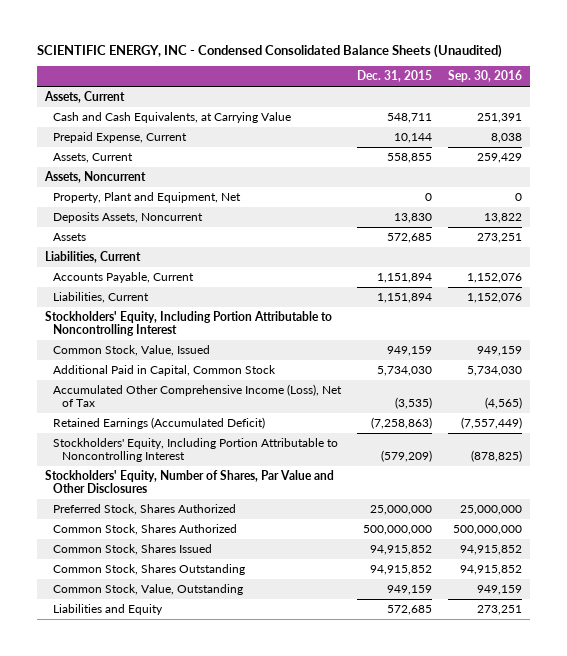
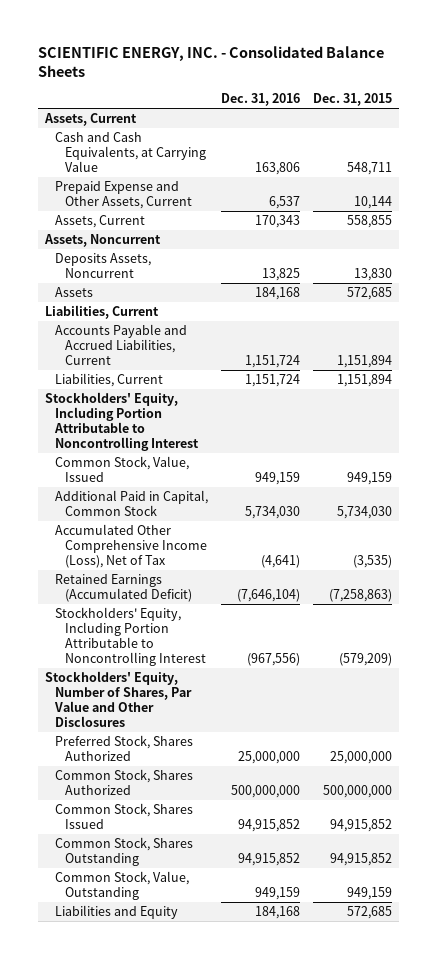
[37,43,503,58] SCIENTIFIC ENERGY, INC - Condensed Consolidated Balance Sheets (Unaudited) -> [38,45,385,77] SCIENTIFIC ENERGY, INC. - Consolidated Balance Sheets
[448,70,523,83] Sep. 30, 2016 -> none
none -> [220,93,300,107] Dec. 31, 2016
[53,132,188,144] Prepaid Expense, Current -> [54,180,192,209] Prepaid Expense and Other Assets, Current
[53,192,242,204] Property, Plant and Equipment, Net -> none
[53,272,195,284] Accounts Payable, Current -> [54,323,187,365] Accounts Payable and Accrued Liabilities, Current

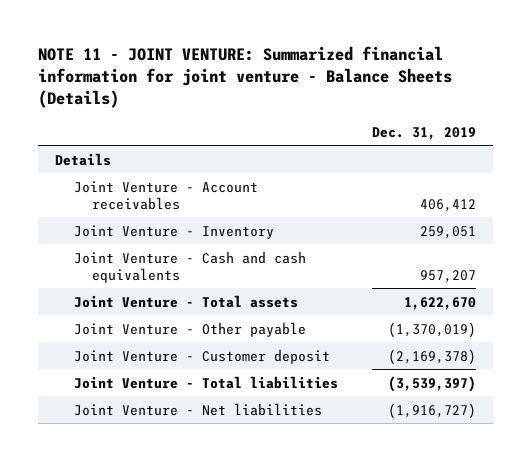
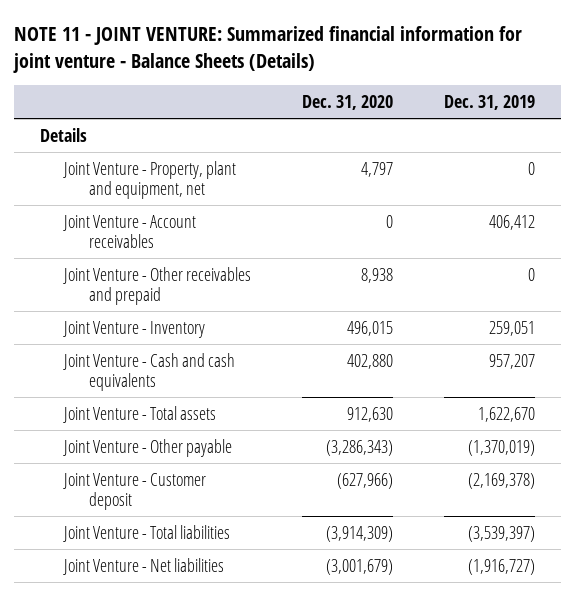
none -> [302,94,394,110] Dec. 31, 2020
none -> [63,160,237,199] Joint Venture - Property, plant and equipment, net
none -> [63,266,252,305] Joint Venture - Other receivables and prepaid

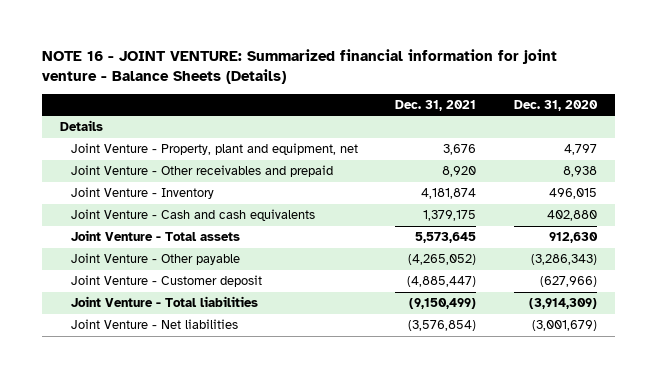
[12,25,522,73] NOTE 11 - JOINT VENTURE: Summarized financial information for joint venture - Balance Sheets (Details) -> [41,49,557,85] NOTE 16 - JOINT VENTURE: Summarized financial information for joint venture - Balance Sheets (Details)
[444,94,536,110] Dec. 31, 2019 -> none
none -> [395,99,477,111] Dec. 31, 2021
[63,214,197,248] Joint Venture - Account receivables -> none

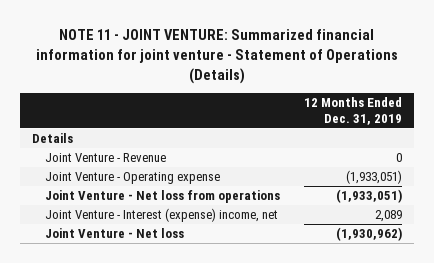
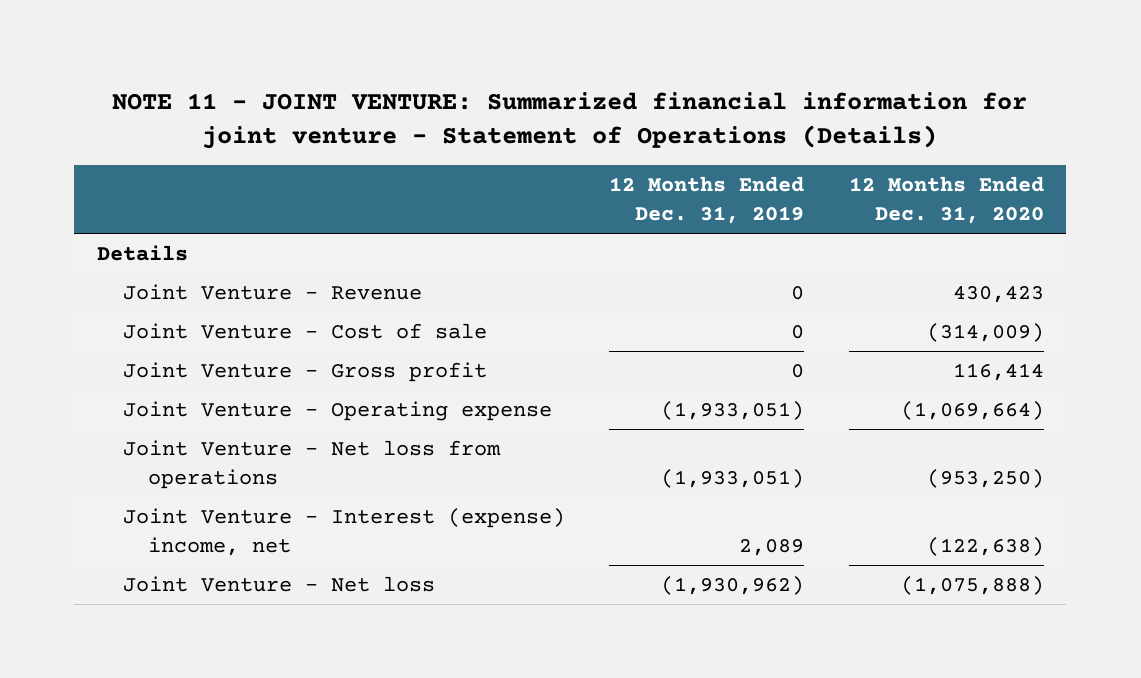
none -> [848,176,1044,224] 12 Months Ended Dec. 31, 2020
none -> [122,323,487,340] Joint Venture - Cost of sale
none -> [122,362,487,383] Joint Venture - Gross profit

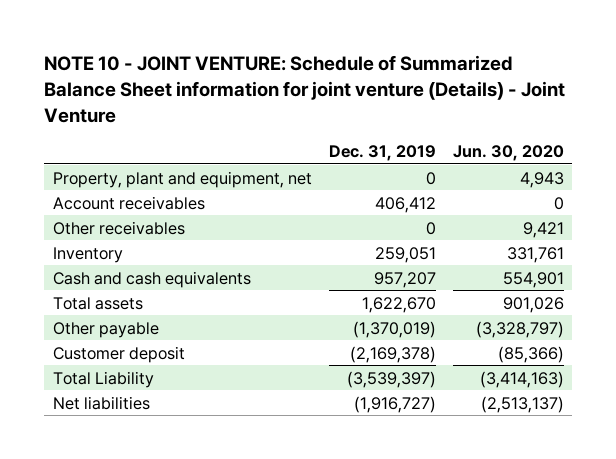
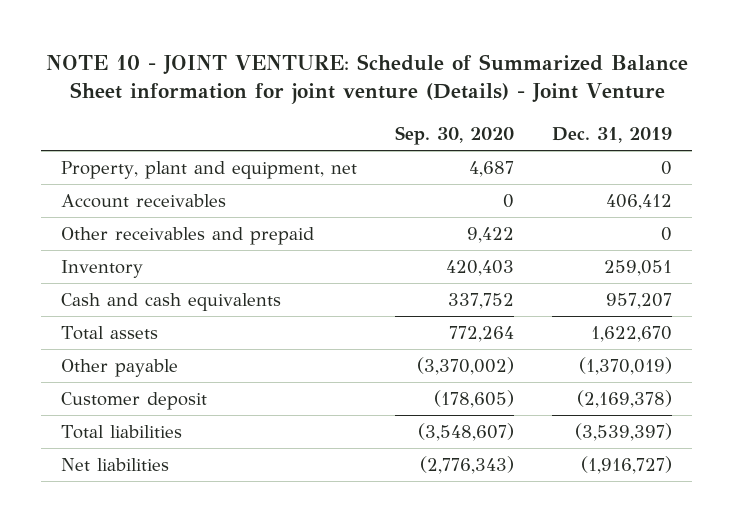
[452,145,564,162] Jun. 30, 2020 -> none
none -> [395,125,515,145] Sep. 30, 2020
[52,220,185,235] Other receivables -> [60,227,314,246] Other receivables and prepaid
[52,370,154,388] Total Liability -> [60,425,182,440] Total liabilities

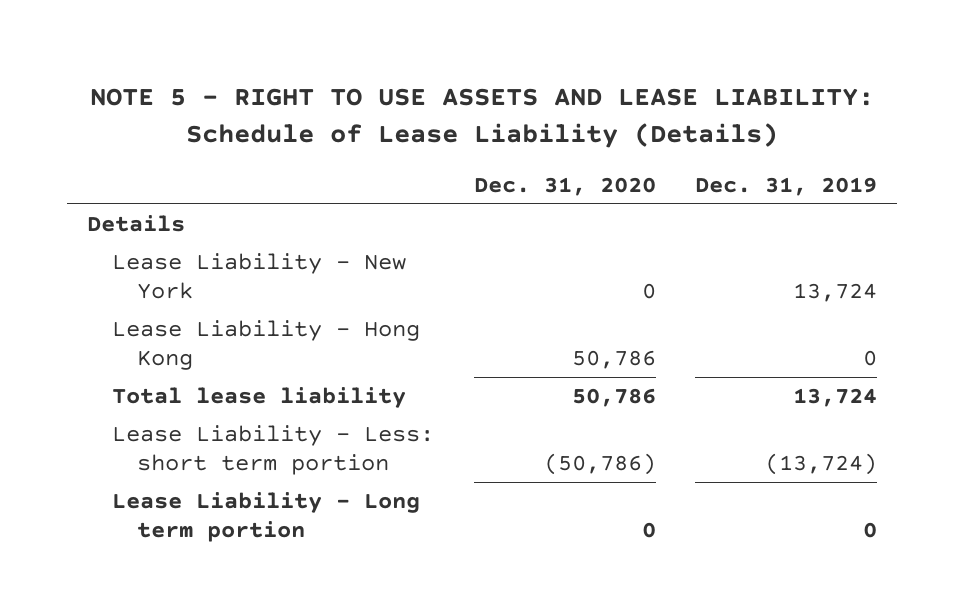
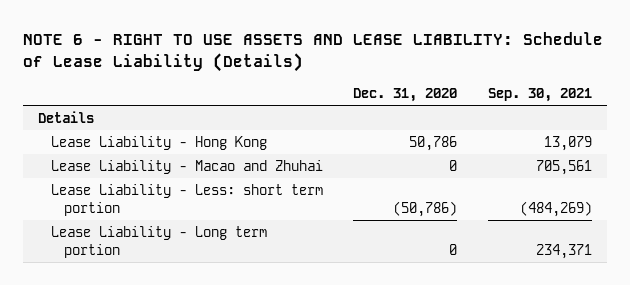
[90,87,875,148] NOTE 5 - RIGHT TO USE ASSETS AND LEASE LIABILITY: Schedule of Lease Liability (Details) -> [22,31,603,72] NOTE 6 - RIGHT TO USE ASSETS AND LEASE LIABILITY: Schedule of Lease Liability (Details)
[695,176,878,196] Dec. 31, 2019 -> none
none -> [488,87,593,102] Sep. 30, 2021
[112,253,407,299] Lease Liability - New York -> none
[112,387,407,409] Total lease liability -> none
none -> [50,160,323,175] Lease Liability - Macao and Zhuhai

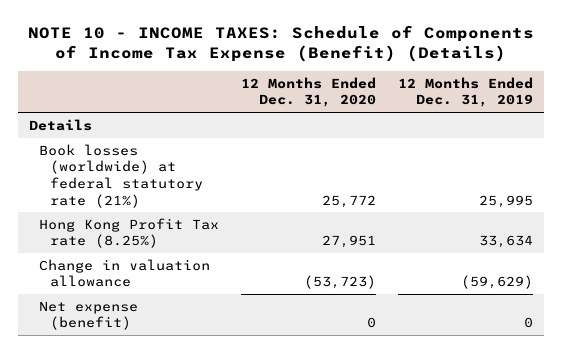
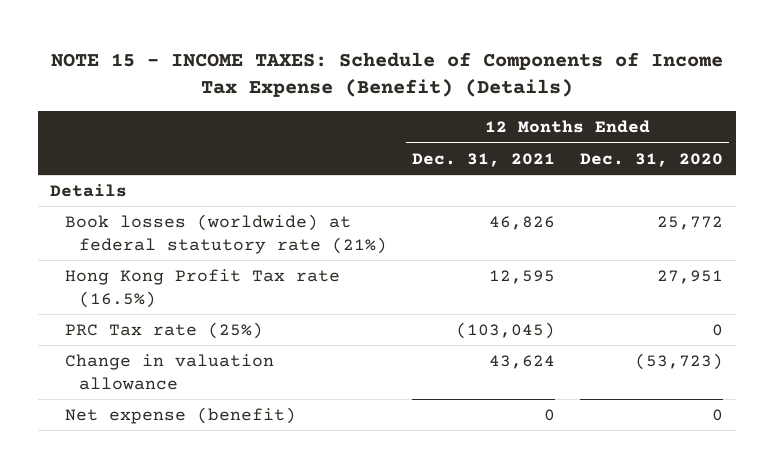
[28,25,535,63] NOTE 10 - INCOME TAXES: Schedule of Components of Income Tax Expense (Benefit) (Details) -> [50,51,723,98] NOTE 15 - INCOME TAXES: Schedule of Components of Income Tax Expense (Benefit) (Details)
[398,76,534,108] 12 Months Ended Dec. 31, 2019 -> none
none -> [411,152,555,167] Dec. 31, 2021
[39,217,220,249] Hong Kong Profit Tax rate (8.25%) -> [64,268,340,308] Hong Kong Profit Tax rate (16.5%)
none -> [64,321,263,339] PRC Tax rate (25%)

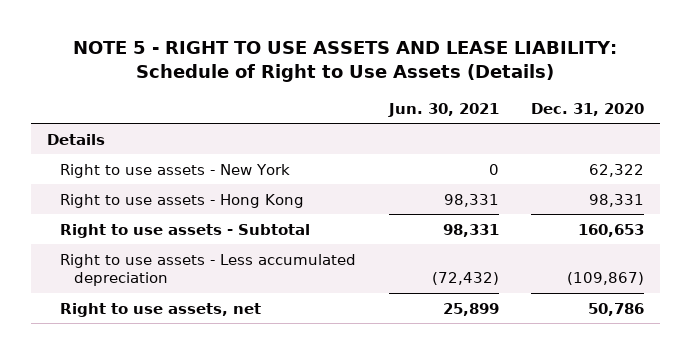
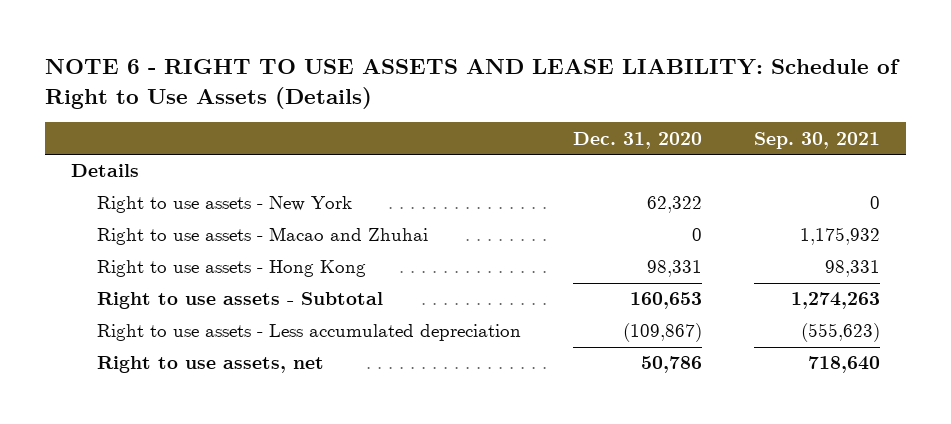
[73,41,618,82] NOTE 5 - RIGHT TO USE ASSETS AND LEASE LIABILITY: Schedule of Right to Use Assets (Details) -> [44,59,900,109] NOTE 6 - RIGHT TO USE ASSETS AND LEASE LIABILITY: Schedule of Right to Use Assets (Details)
[387,102,499,117] Jun. 30, 2021 -> none
none -> [753,131,880,149] Sep. 30, 2021
none -> [97,227,429,246] Right to use assets - Macao and Zhuhai

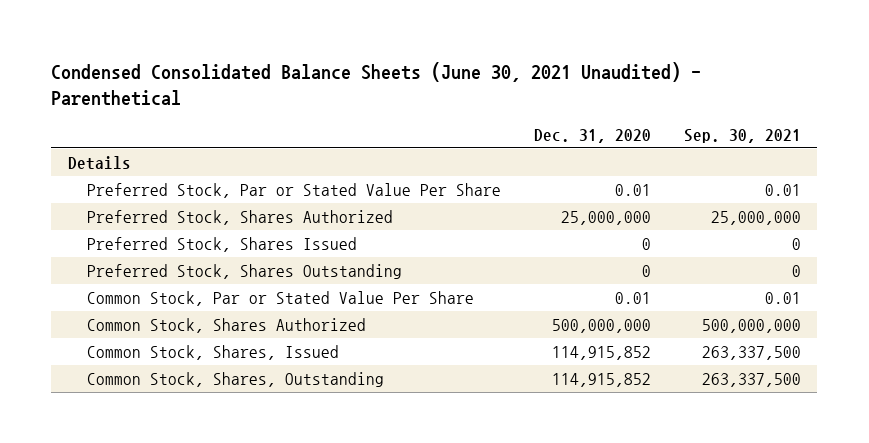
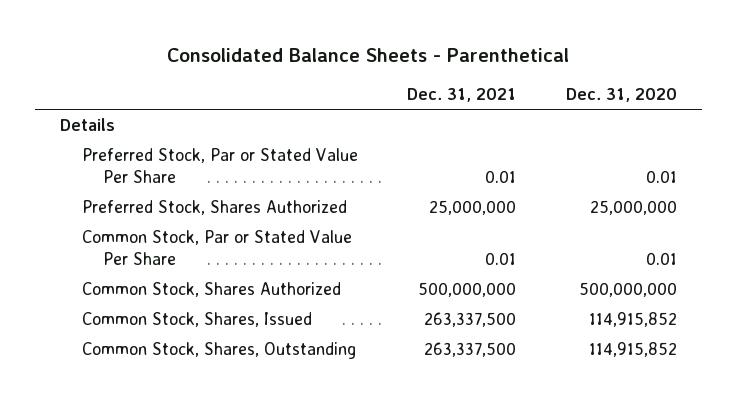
[51,61,702,107] Condensed Consolidated Balance Sheets (June 30, 2021 Unaudited) - Parenthetical -> [167,47,570,62] Consolidated Balance Sheets - Parenthetical
[683,128,801,143] Sep. 30, 2021 -> none
none -> [407,88,517,103] Dec. 31, 2021
[86,236,357,252] Preferred Stock, Shares Issued -> none
[86,263,402,279] Preferred Stock, Shares Outstanding -> none

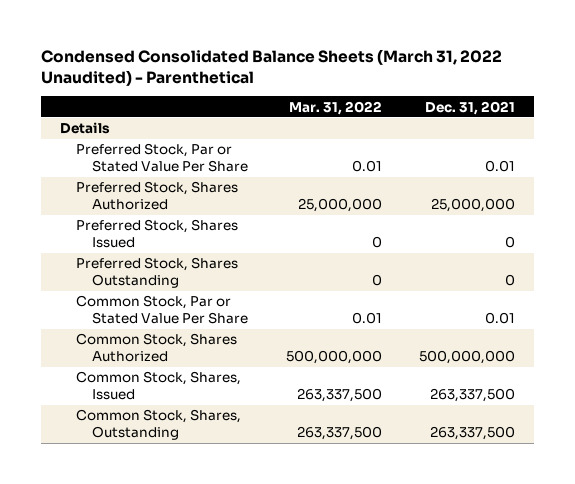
[167,47,570,62] Consolidated Balance Sheets - Parenthetical -> [41,49,503,86] Condensed Consolidated Balance Sheets (March 31, 2022 Unaudited) - Parenthetical
[566,88,678,103] Dec. 31, 2020 -> none
none -> [288,100,382,115] Mar. 31, 2022
none -> [76,219,239,249] Preferred Stock, Shares Issued
none -> [76,257,239,289] Preferred Stock, Shares Outstanding

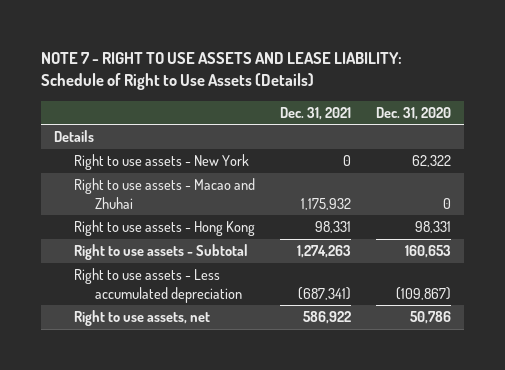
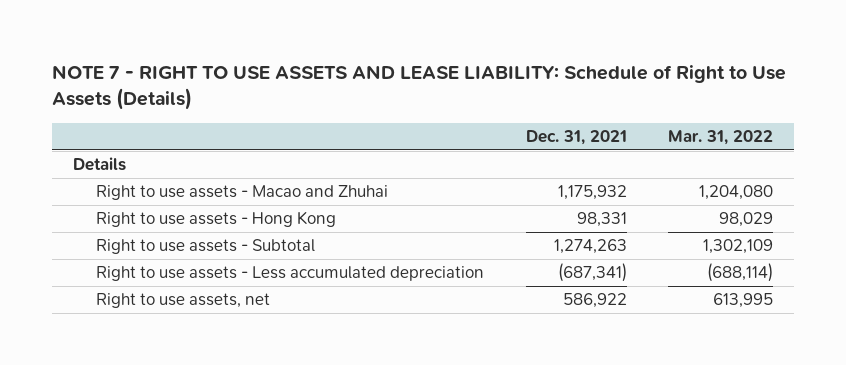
[376,106,452,120] Dec. 31, 2020 -> none
none -> [668,130,774,146] Mar. 31, 2022
[74,154,250,171] Right to use assets - New York -> none

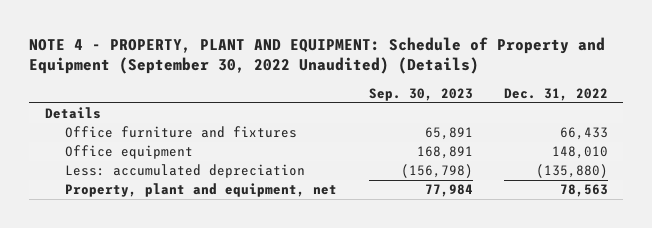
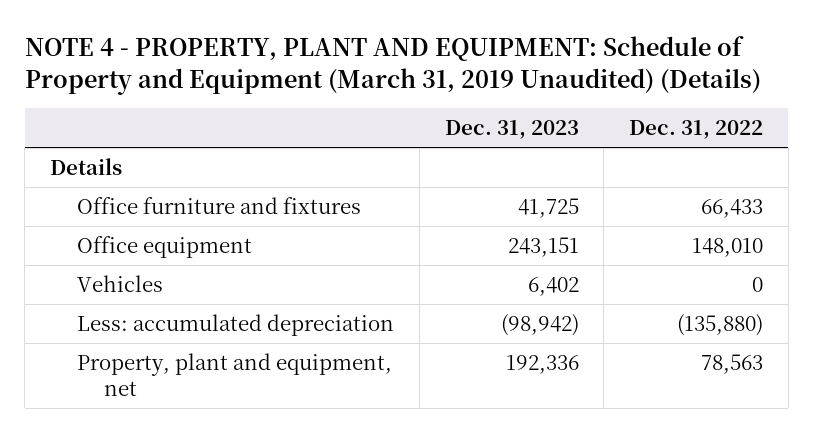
[29,36,606,75] NOTE 4 - PROPERTY, PLANT AND EQUIPMENT: Schedule of Property and Equipment (September 30, 2022 Unaudited) (Details) -> [24,36,761,95] NOTE 4 - PROPERTY, PLANT AND EQUIPMENT: Schedule of Property and Equipment (March 31, 2019 Unaudited) (Details)
[368,87,473,101] Sep. 30, 2023 -> none
none -> [444,120,579,140] Dec. 31, 2023
none -> [77,275,164,293] Vehicles

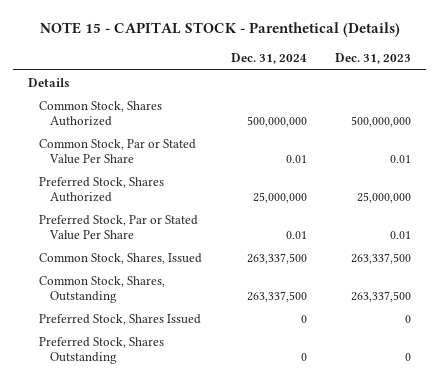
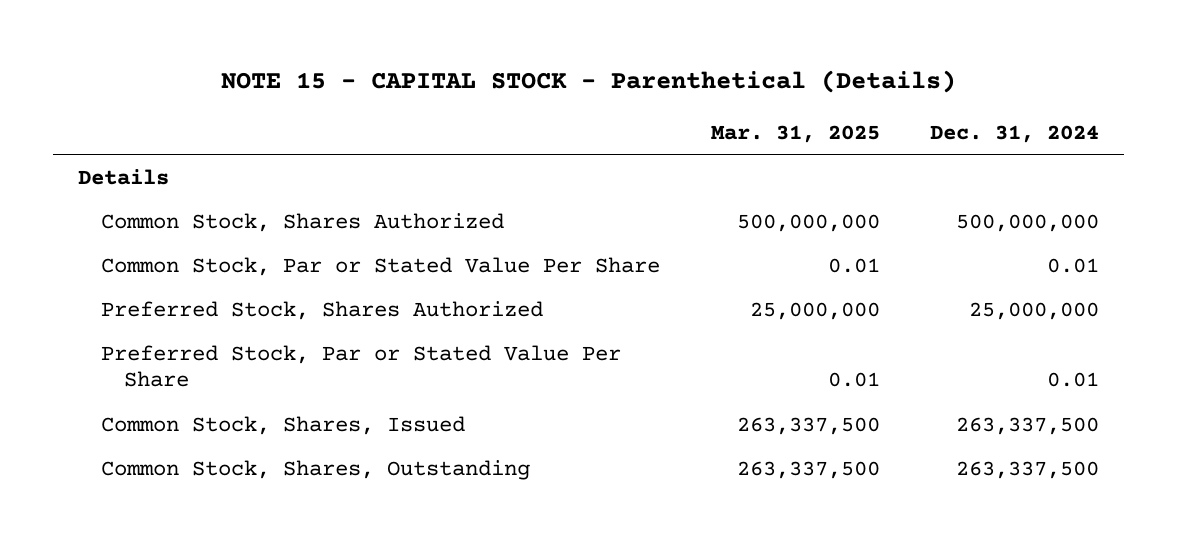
[335,53,412,65] Dec. 31, 2023 -> none
none -> [710,124,880,143] Mar. 31, 2025
[38,313,201,325] Preferred Stock, Shares Issued -> none
[38,336,164,364] Preferred Stock, Shares Outstanding -> none

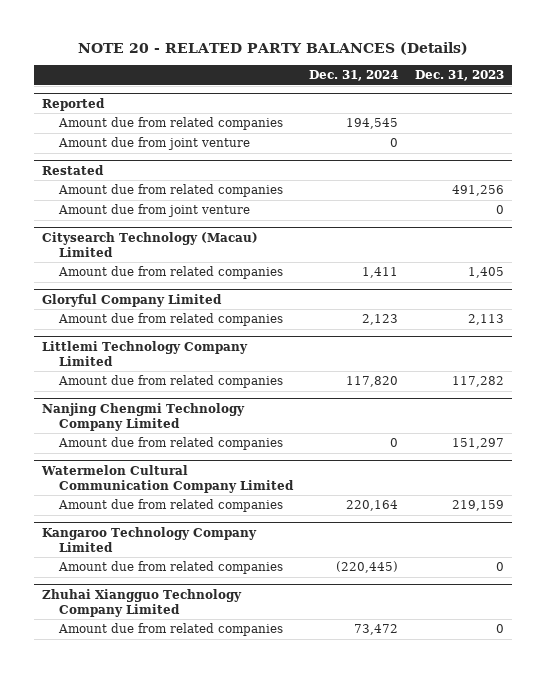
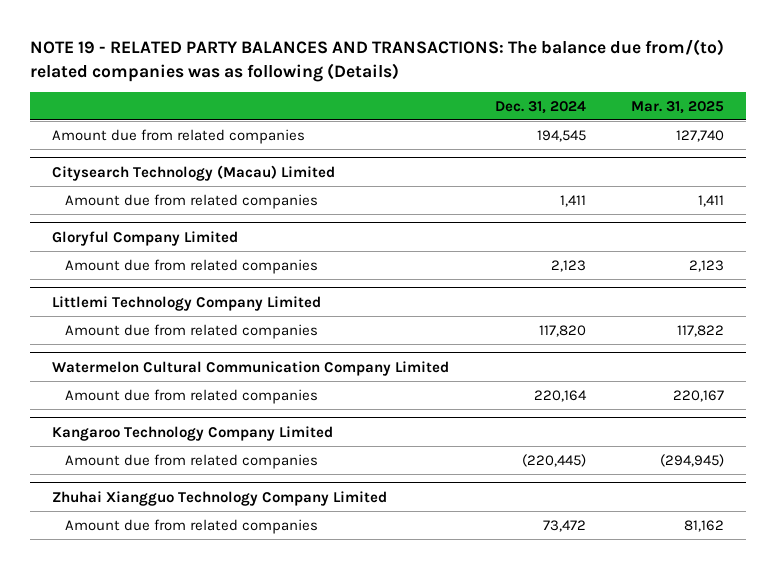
[78,41,469,55] NOTE 20 - RELATED PARTY BALANCES (Details) -> [29,39,724,82] NOTE 19 - RELATED PARTY BALANCES AND TRANSACTIONS: The balance due from/(to) related companies was as following (Details)
[414,69,504,81] Dec. 31, 2023 -> none
none -> [630,100,724,114] Mar. 31, 2025
[42,97,106,111] Reported -> none
[57,137,250,151] Amount due from joint venture -> none
[42,164,105,175] Restated -> none
[57,184,283,198] Amount due from related companies -> none
[57,204,250,218] Amount due from joint venture -> none
[42,402,246,431] Nanjing Chengmi Technology Company Limited -> none
[57,437,283,451] Amount due from related companies -> none

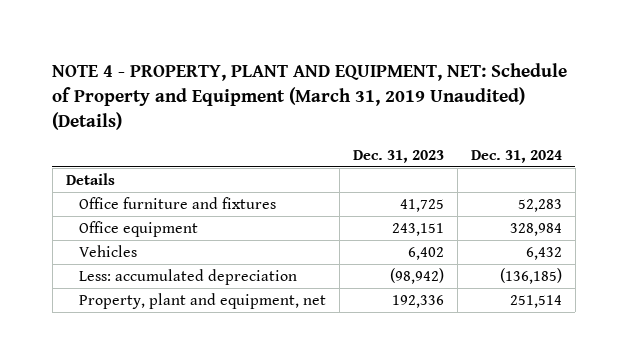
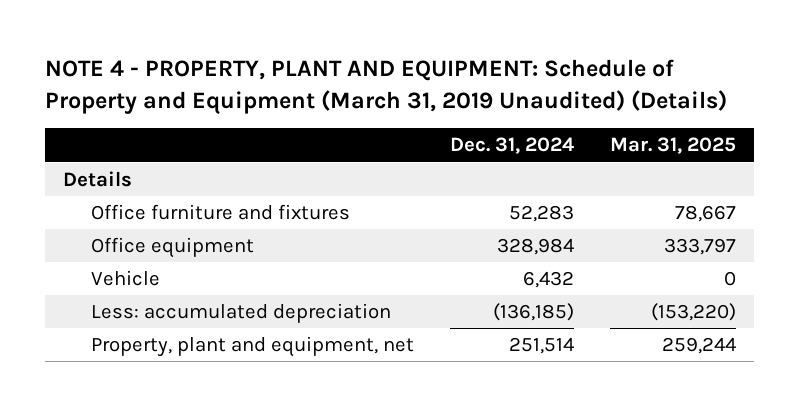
[52,63,568,131] NOTE 4 - PROPERTY, PLANT AND EQUIPMENT, NET: Schedule of Property and Equipment (March 31, 2019 Unaudited) (Details) -> [44,59,727,115] NOTE 4 - PROPERTY, PLANT AND EQUIPMENT: Schedule of Property and Equipment (March 31, 2019 Unaudited) (Details)
[352,149,444,163] Dec. 31, 2023 -> none
none -> [609,137,736,155] Mar. 31, 2025
[78,244,137,257] Vehicles -> [90,270,160,287] Vehicle

